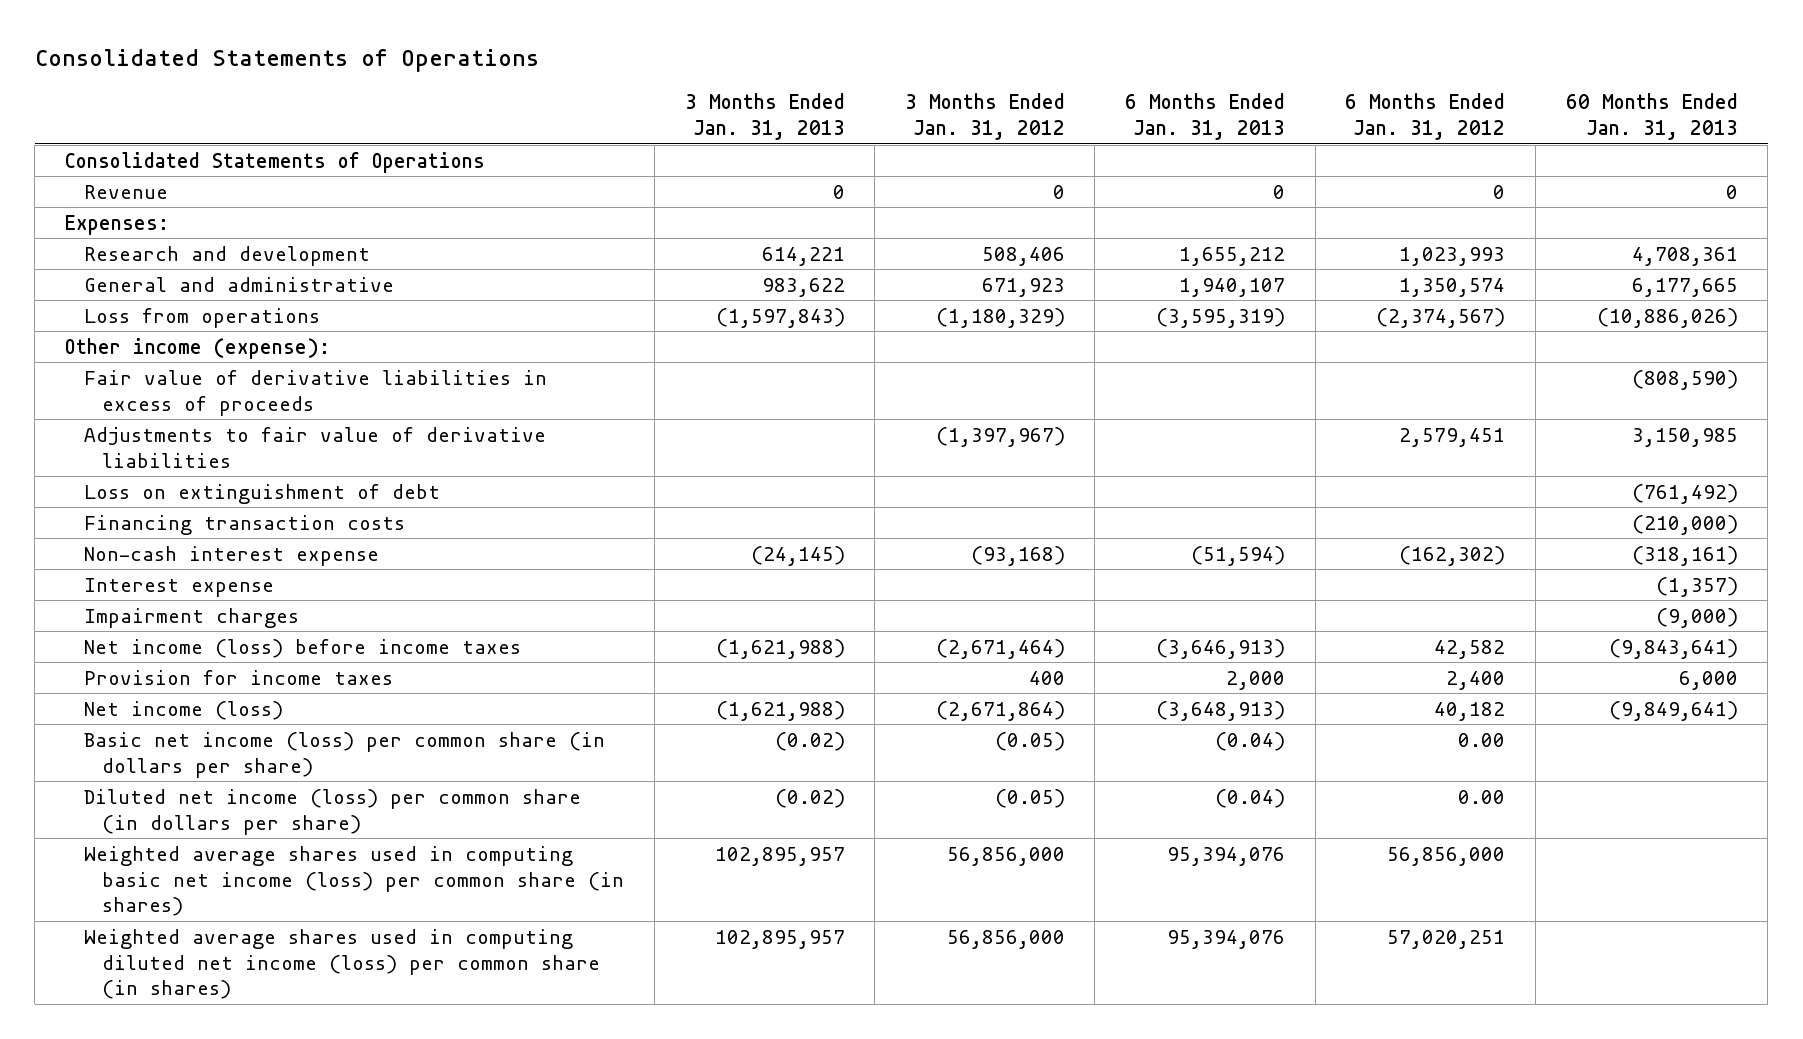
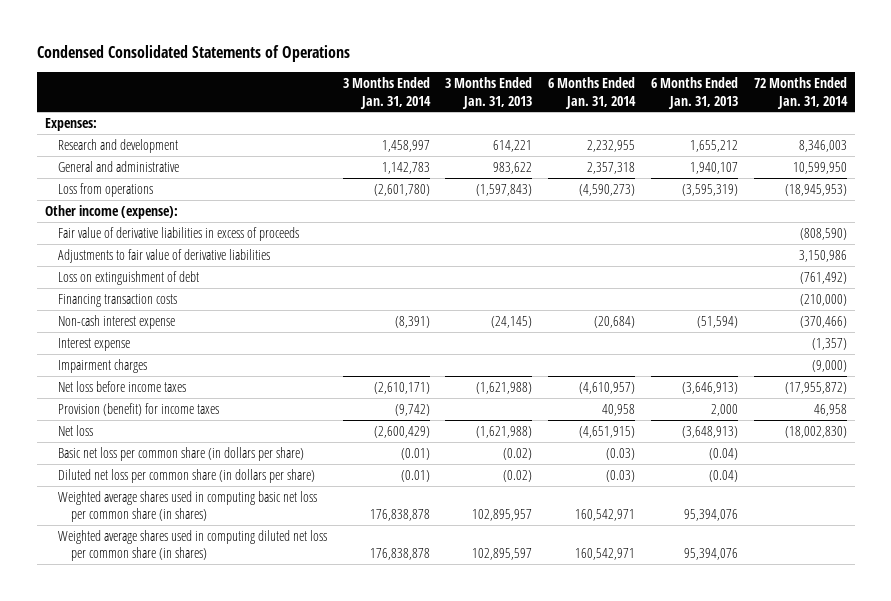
[34,49,539,73] Consolidated Statements of Operations -> [36,45,350,63] Condensed Consolidated Statements of Operations
[904,93,1065,141] 3 Months Ended Jan. 31, 2012 -> none
[1345,93,1506,141] 6 Months Ended Jan. 31, 2012 -> none
[1565,93,1738,141] 60 Months Ended Jan. 31, 2013 -> none
none -> [342,76,431,109] 3 Months Ended Jan. 31, 2014
none -> [548,76,637,109] 6 Months Ended Jan. 31, 2014
none -> [753,76,848,109] 72 Months Ended Jan. 31, 2014
[64,151,485,173] Consolidated Statements of Operations -> none
[83,184,168,199] Revenue -> none
[83,638,521,658] Net income (loss) before income taxes -> [57,380,186,392] Net loss before income taxes
[83,669,393,685] Provision for income taxes -> [57,402,219,416] Provision (benefit) for income taxes
[83,700,283,720] Net income (loss) -> [57,424,93,436] Net loss
[83,731,605,778] Basic net income (loss) per common share (in dollars per share) -> [57,446,304,461] Basic net loss per common share (in dollars per share)
[83,788,581,835] Diluted net income (loss) per common share (in dollars per share) -> [57,468,315,483] Diluted net loss per common share (in dollars per share)
[83,845,625,917] Weighted average shares used in computing basic net income (loss) per common share (in shares) -> [57,490,317,523] Weighted average shares used in computing basic net loss per common share (in shares)
[83,928,601,1000] Weighted average shares used in computing diluted net income (loss) per common share (in shares) -> [57,529,327,562] Weighted average shares used in computing diluted net loss per common share (in shares)
[714,929,845,949] 102,895,957 -> [472,548,533,561] 102,895,597

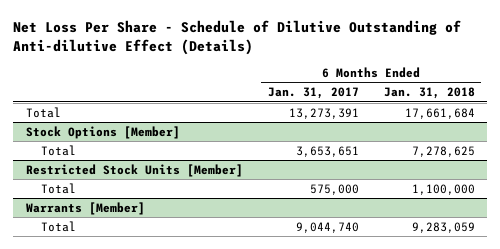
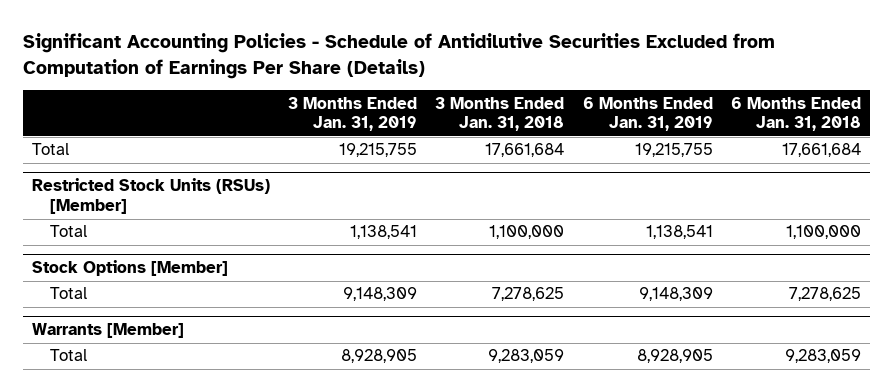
[13,19,462,55] Net Loss Per Share - Schedule of Dilutive Outstanding of Anti-dilutive Effect (Details) -> [22,33,775,79] Significant Accounting Policies - Schedule of Antidilutive Securities Excluded from Computation of Earnings Per Share (Details)
[267,87,359,100] Jan. 31, 2017 -> none
none -> [288,96,418,132] 3 Months Ended Jan. 31, 2019
none -> [435,96,565,132] 3 Months Ended Jan. 31, 2018
none -> [582,96,713,132] 6 Months Ended Jan. 31, 2019
none -> [32,178,271,215] Restricted Stock Units (RSUs) [Member]
none -> [49,225,87,238] Total
[25,163,243,177] Restricted Stock Units [Member] -> none
[40,182,76,194] Total -> none

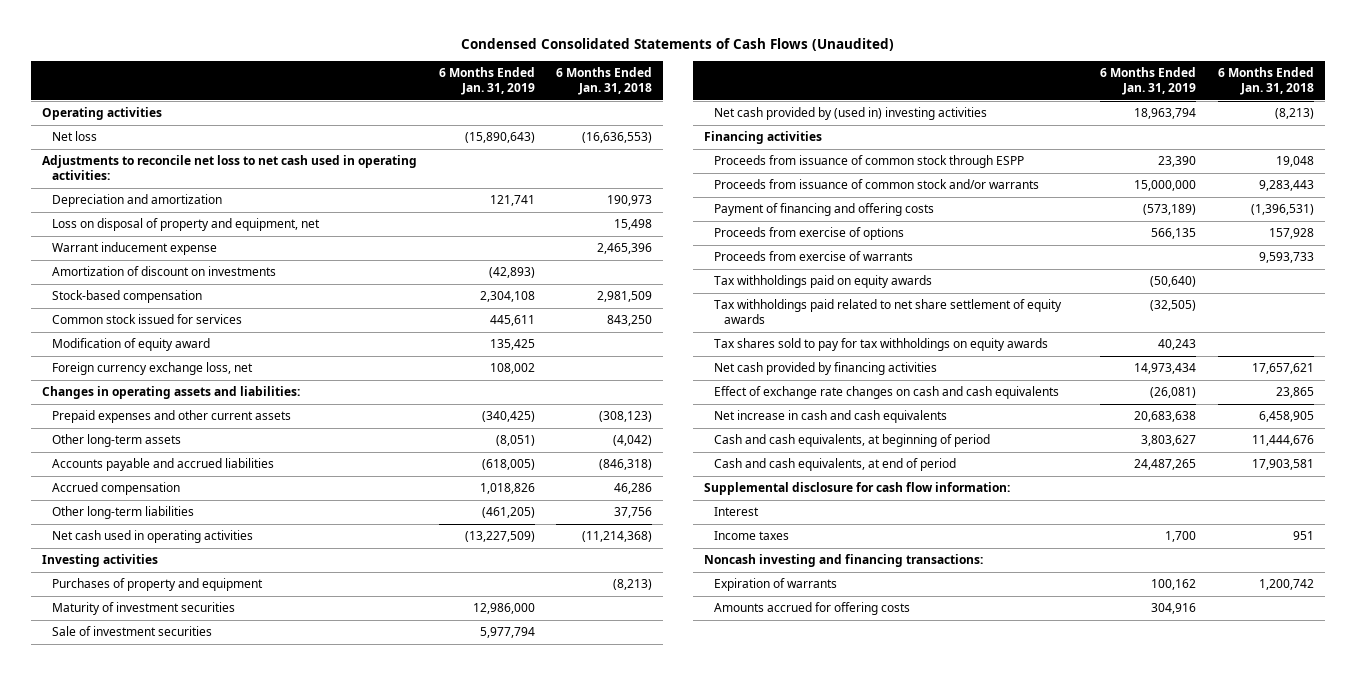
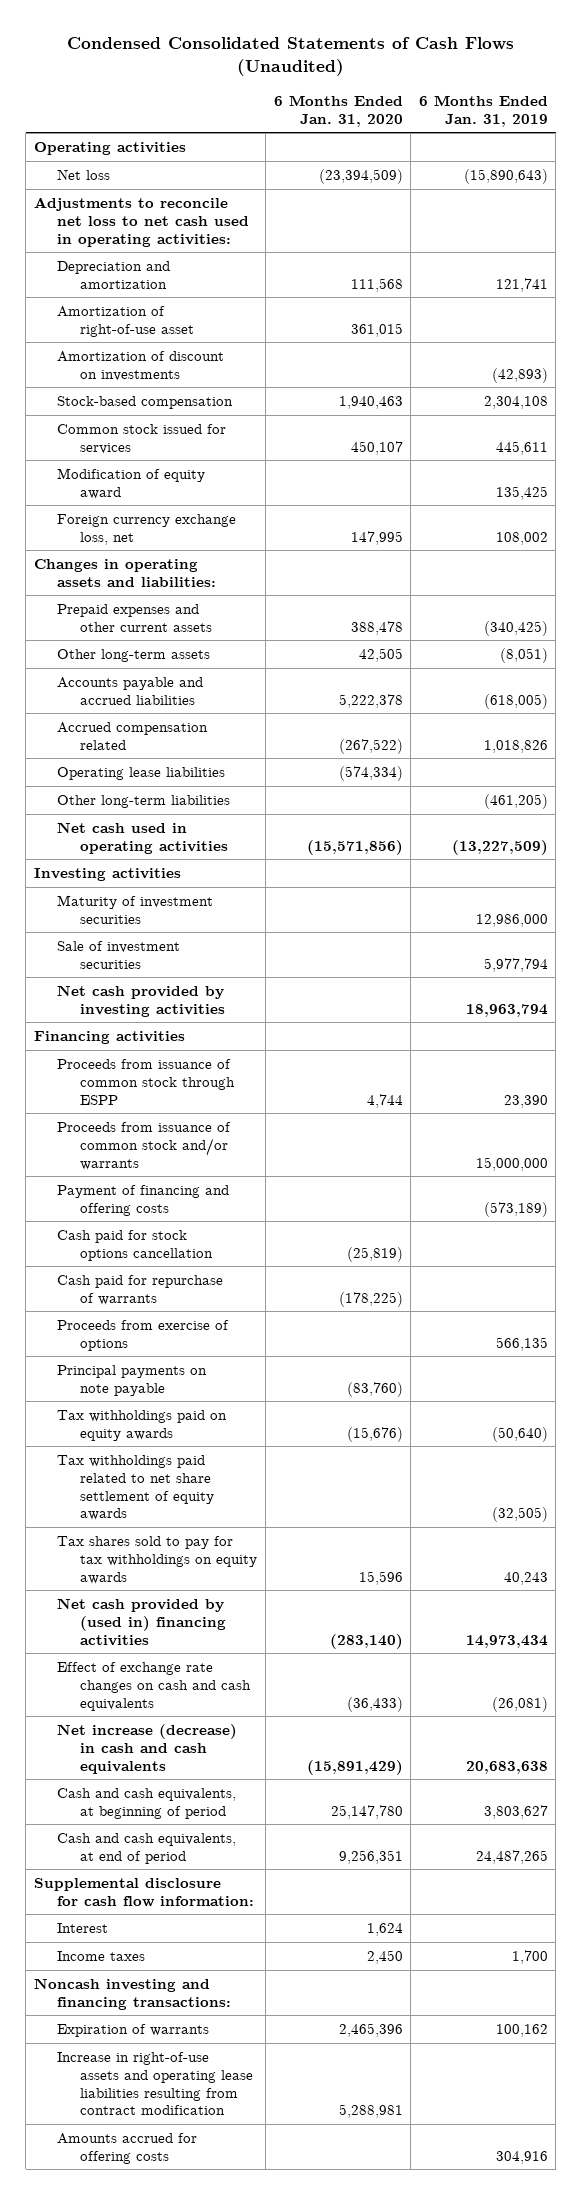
[556,67,653,96] 6 Months Ended Jan. 31, 2018 -> none
none -> [273,95,403,127] 6 Months Ended Jan. 31, 2020
[52,218,321,232] Loss on disposal of property and equipment, net -> none
[52,242,218,256] Warrant inducement expense -> none
none -> [57,305,195,337] Amortization of right-of-use asset
[52,482,181,496] Accrued compensation -> [57,721,209,750] Accrued compensation related
none -> [57,766,226,780] Operating lease liabilities
[52,578,264,592] Purchases of property and equipment -> none
[713,107,987,121] Net cash provided by (used in) investing activities -> [57,984,226,1017] Net cash provided by investing activities
none -> [57,1229,214,1261] Cash paid for stock options cancellation
none -> [57,1274,224,1305] Cash paid for repurchase of warrants
[713,251,913,262] Proceeds from exercise of warrants -> none
none -> [57,1364,208,1396] Principal payments on note payable
[713,362,937,376] Net cash provided by financing activities -> [57,1597,227,1646] Net cash provided by (used in) financing activities
[713,410,947,424] Net increase in cash and cash equivalents -> [57,1723,238,1774] Net increase (decrease) in cash and cash equivalents
none -> [57,2051,254,2116] Increase in right-of-use assets and operating lease liabilities resulting from contract modification

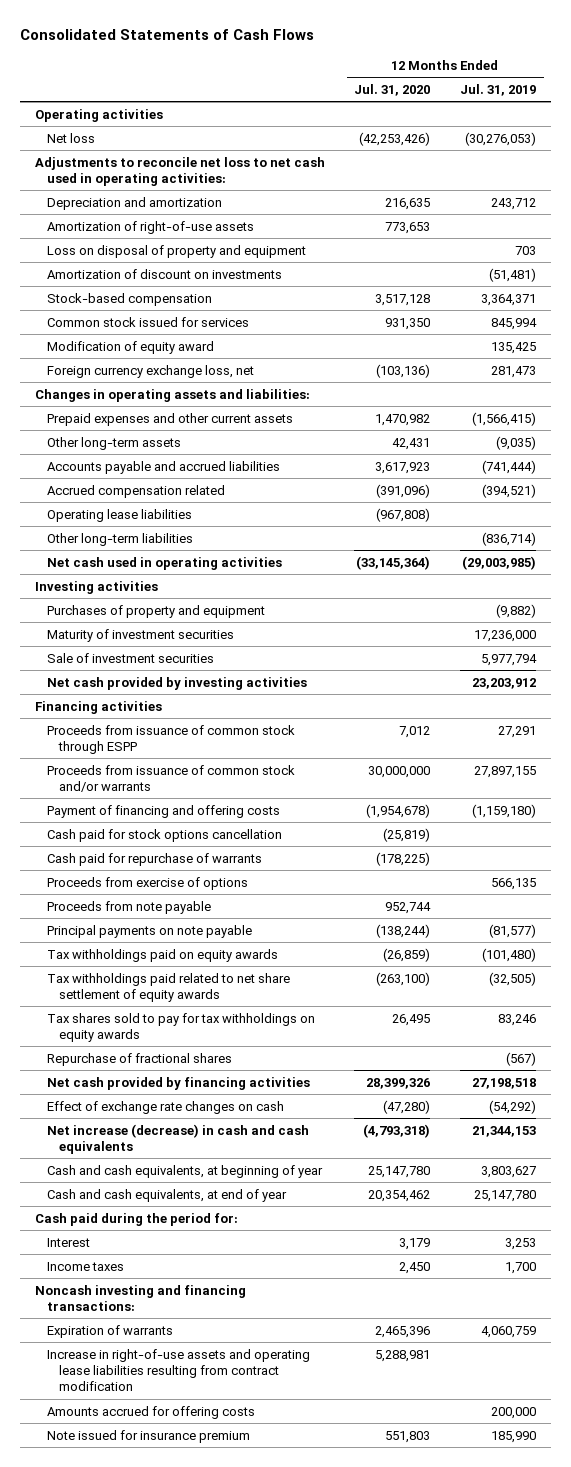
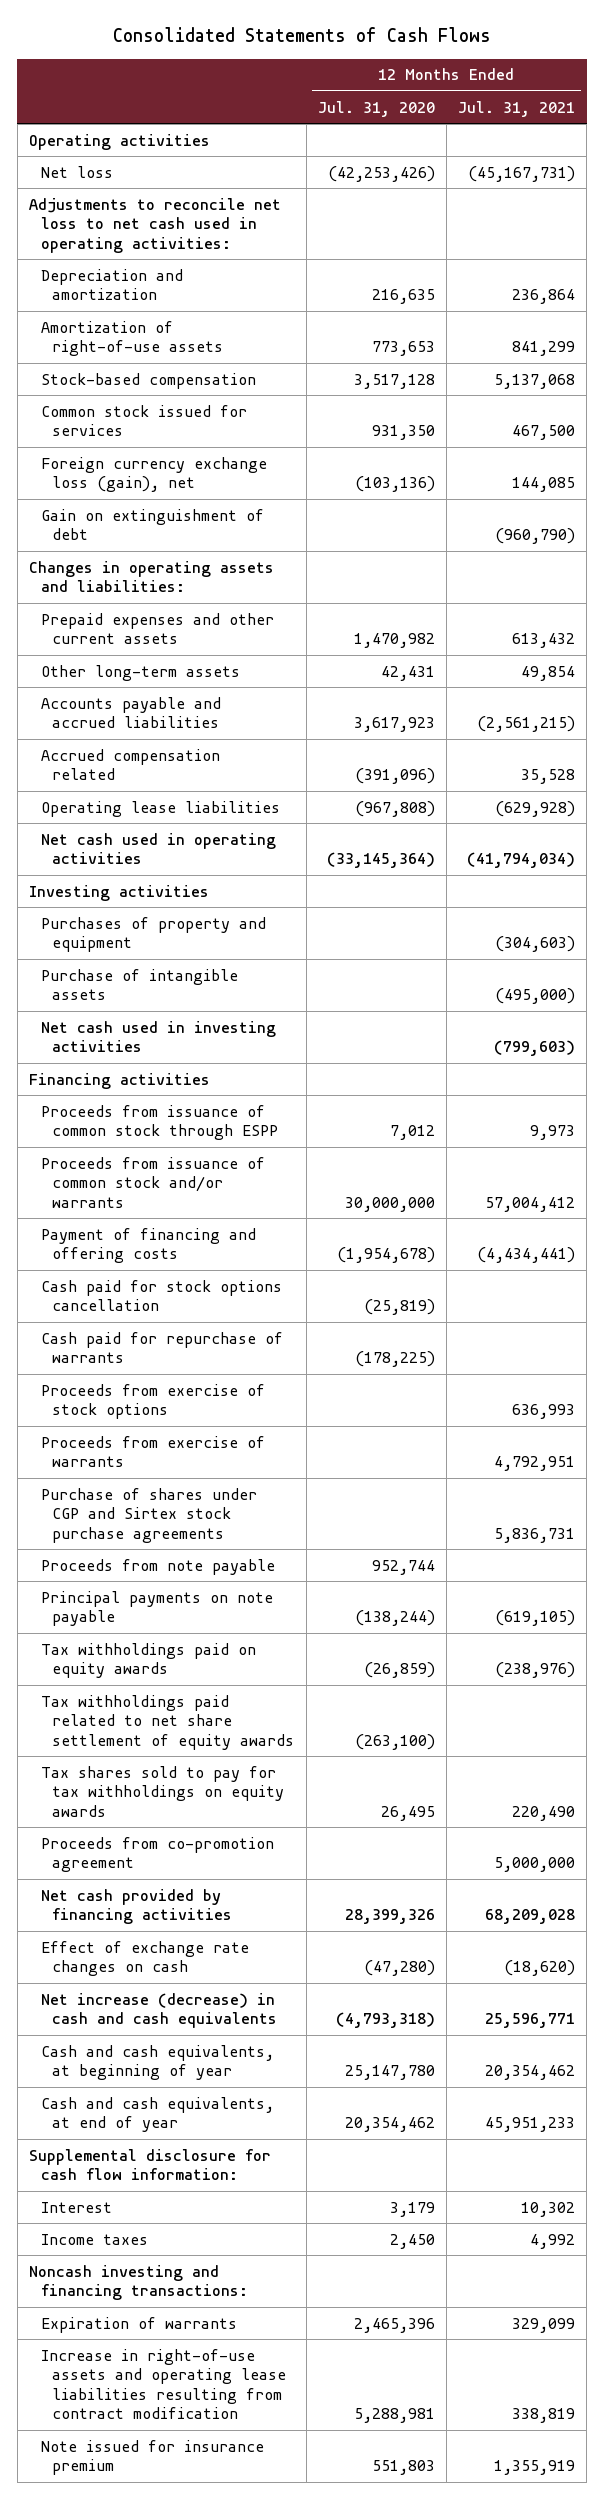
[460,83,537,96] Jul. 31, 2019 -> none
none -> [458,100,576,117] Jul. 31, 2021
[46,244,306,258] Loss on disposal of property and equipment -> none
[46,268,282,279] Amortization of discount on investments -> none
[46,340,214,354] Modification of equity award -> none
[46,364,254,378] Foreign currency exchange loss, net -> [40,456,267,493] Foreign currency exchange loss (gain), net
none -> [40,508,264,541] Gain on extinguishment of debt
[46,532,193,546] Other long-term liabilities -> none
[46,628,234,642] Maturity of investment securities -> none
[46,652,214,663] Sale of investment securities -> none
none -> [40,968,238,1001] Purchase of intangible assets
[46,676,307,690] Net cash provided by investing activities -> [40,1020,276,1053] Net cash used in investing activities
[46,876,248,890] Proceeds from exercise of options -> [40,1383,265,1420] Proceeds from exercise of stock options
none -> [40,1435,265,1468] Proceeds from exercise of warrants
none -> [40,1487,257,1543] Purchase of shares under CGP and Sirtex stock purchase agreements
[46,1052,232,1066] Repurchase of fractional shares -> none
none -> [40,1836,274,1873] Proceeds from co-promotion agreement
[34,1212,238,1226] Cash paid during the period for: -> none
none -> [28,2148,271,2181] Supplemental disclosure for cash flow information:
[46,1405,255,1419] Amounts accrued for offering costs -> none

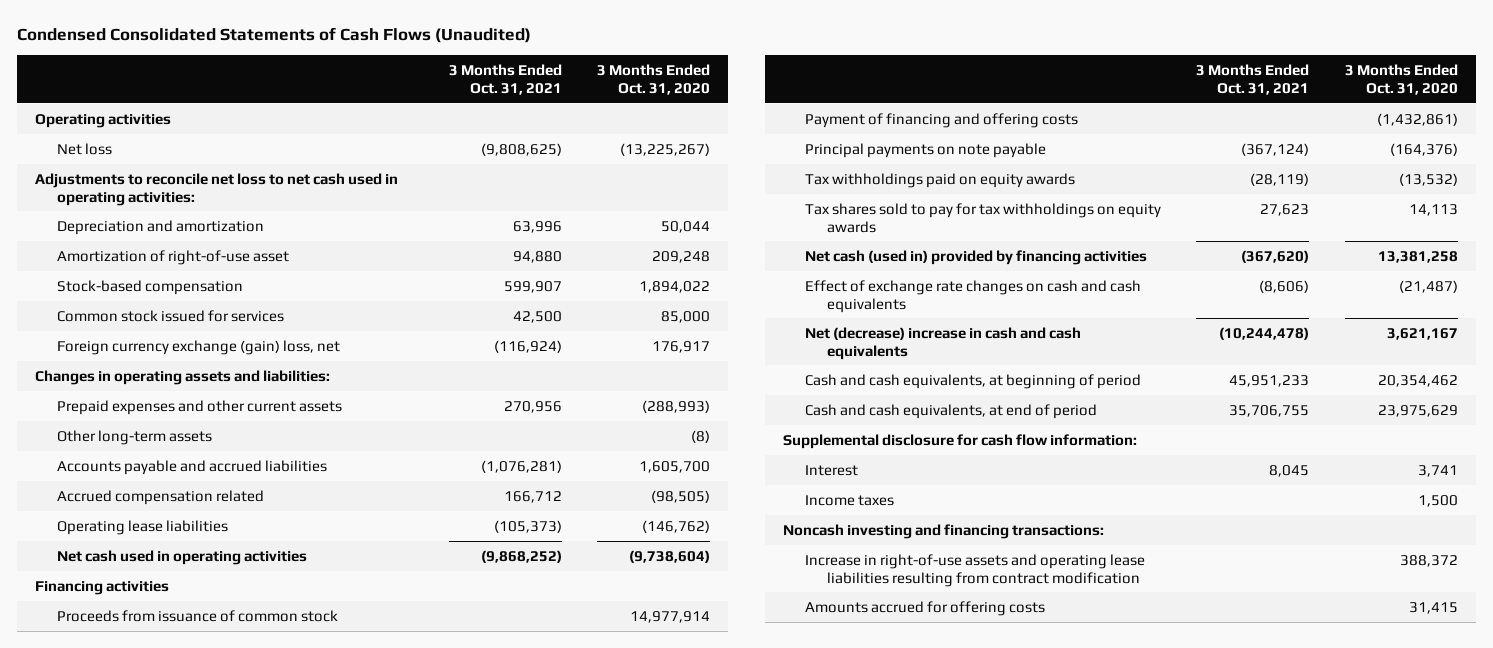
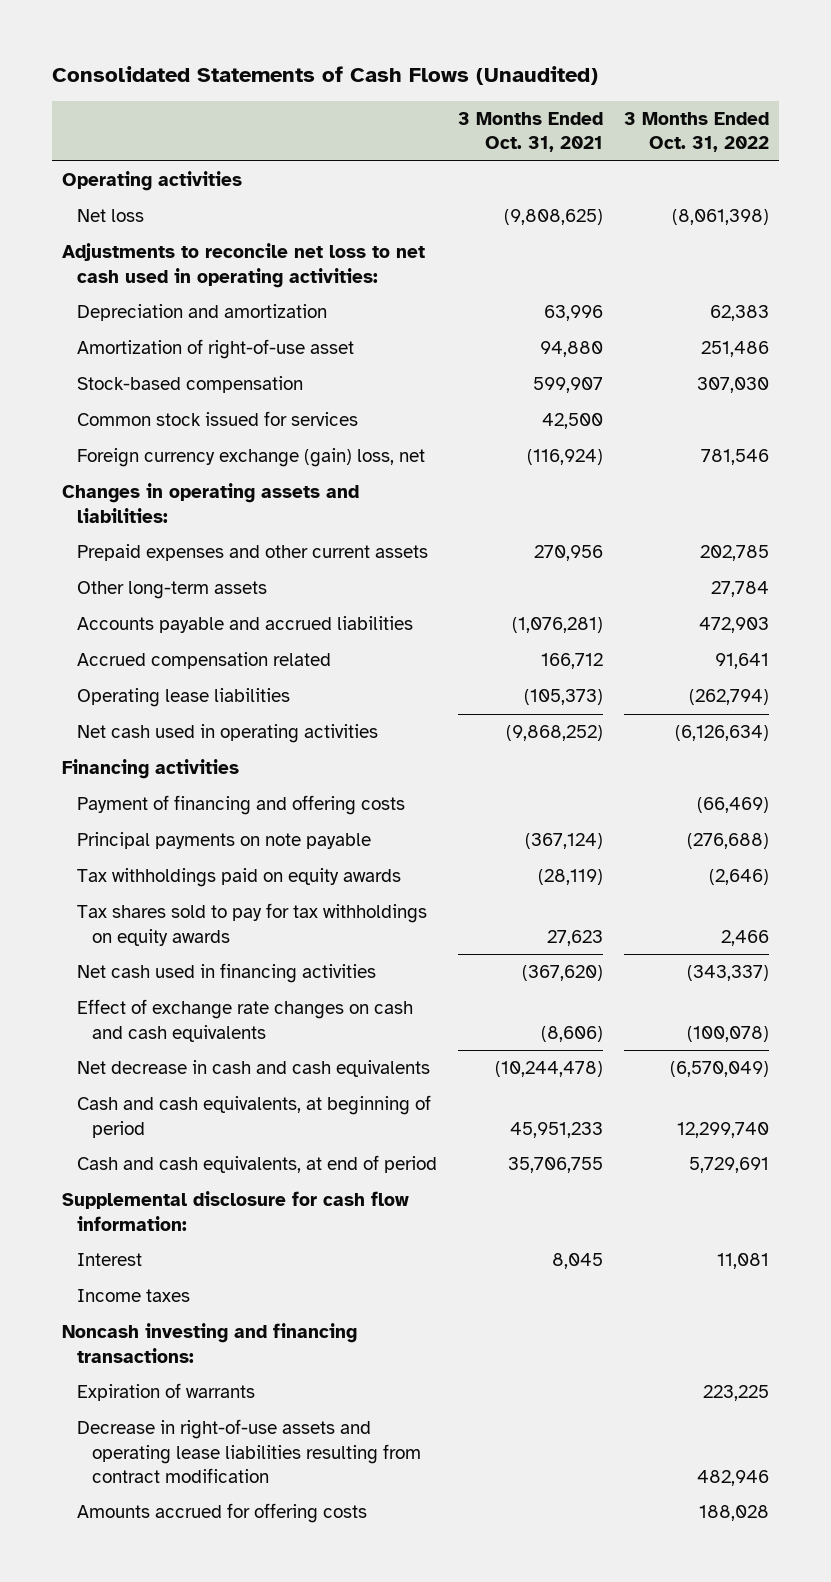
[17,27,532,44] Condensed Consolidated Statements of Cash Flows (Unaudited) -> [52,65,599,85] Consolidated Statements of Cash Flows (Unaudited)
[596,63,710,95] 3 Months Ended Oct. 31, 2020 -> none
none -> [623,112,769,153] 3 Months Ended Oct. 31, 2022
[57,609,339,622] Proceeds from issuance of common stock -> none
[805,249,1148,265] Net cash (used in) provided by financing activities -> [77,963,377,984] Net cash used in financing activities
[805,326,1082,360] Net (decrease) increase in cash and cash equivalents -> [77,1060,431,1078] Net decrease in cash and cash equivalents
none -> [77,1383,256,1402] Expiration of warrants
[805,553,1146,587] Increase in right-of-use assets and operating lease liabilities resulting from contract modification -> [77,1419,422,1483] Decrease in right-of-use assets and operating lease liabilities resulting from contract modification

